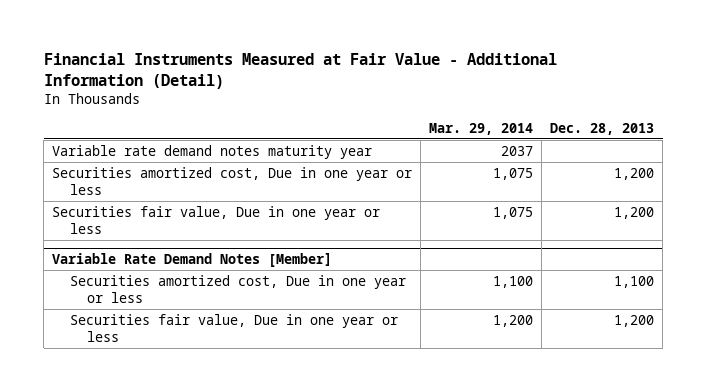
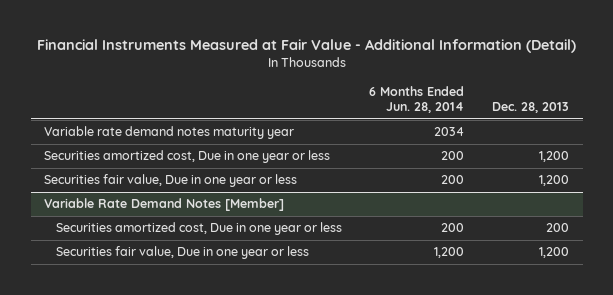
[429,123,534,136] Mar. 29, 2014 -> none
none -> [369,86,465,114] 6 Months Ended Jun. 28, 2014
[614,275,655,288] 1,100 -> [546,223,570,233] 200

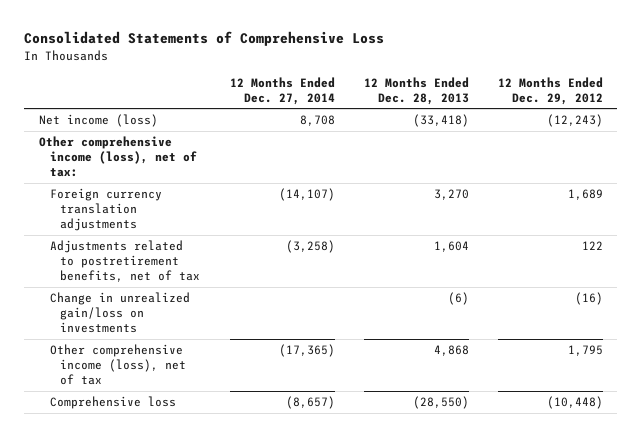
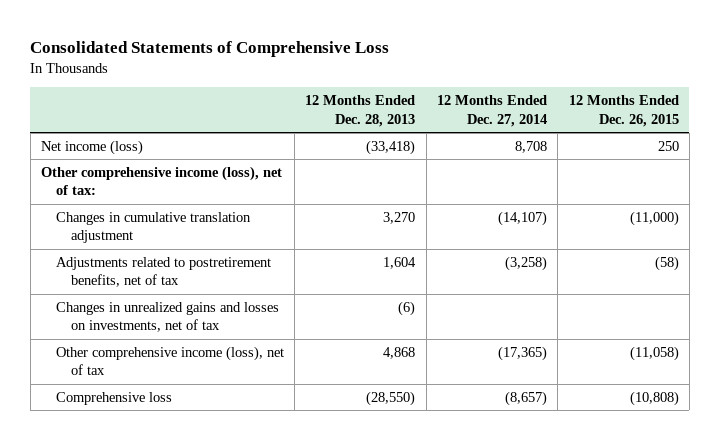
[497,76,603,105] 12 Months Ended Dec. 29, 2012 -> none
none -> [568,95,679,127] 12 Months Ended Dec. 26, 2015
[49,188,162,232] Foreign currency translation adjustments -> [55,212,251,244] Changes in cumulative translation adjustment
[49,292,190,334] Change in unrealized gain/loss on investments -> [55,302,279,333] Changes in unrealized gains and losses on investments, net of tax

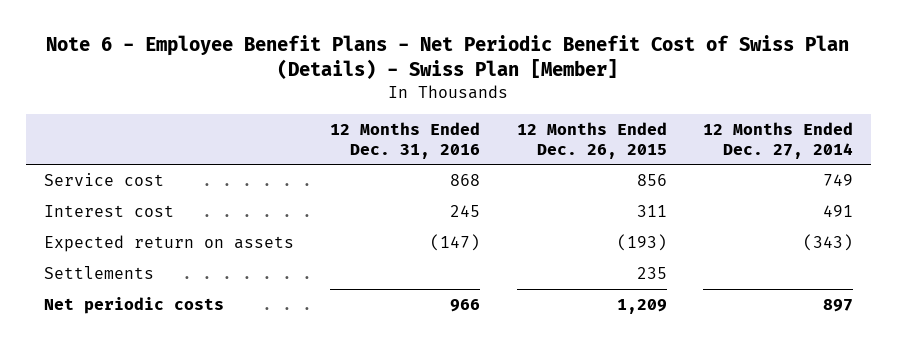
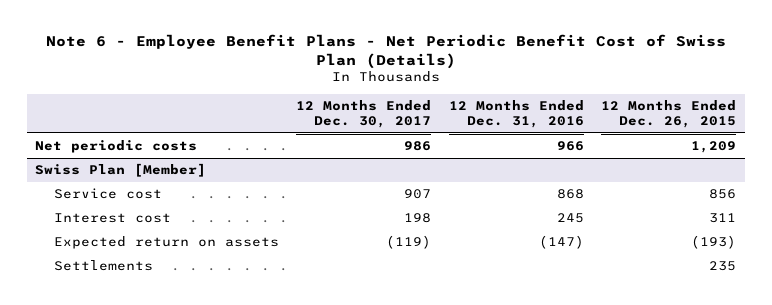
[46,34,850,80] Note 6 - Employee Benefit Plans - Net Periodic Benefit Cost of Swiss Plan (Details) - Swiss Plan [Member] -> [45,33,726,69] Note 6 - Employee Benefit Plans - Net Periodic Benefit Cost of Swiss Plan (Details)
[702,121,853,159] 12 Months Ended Dec. 27, 2014 -> none
none -> [296,99,432,128] 12 Months Ended Dec. 30, 2017
[43,296,224,314] Net periodic costs -> [35,140,198,154] Net periodic costs
none -> [35,163,207,178] Swiss Plan [Member]

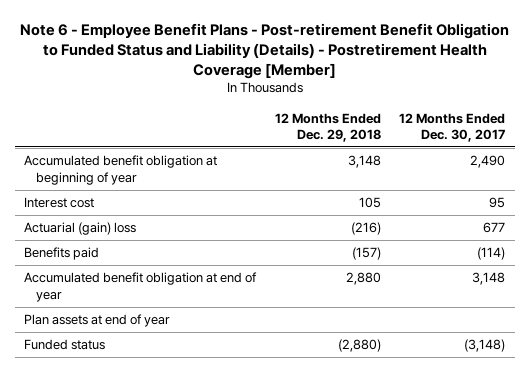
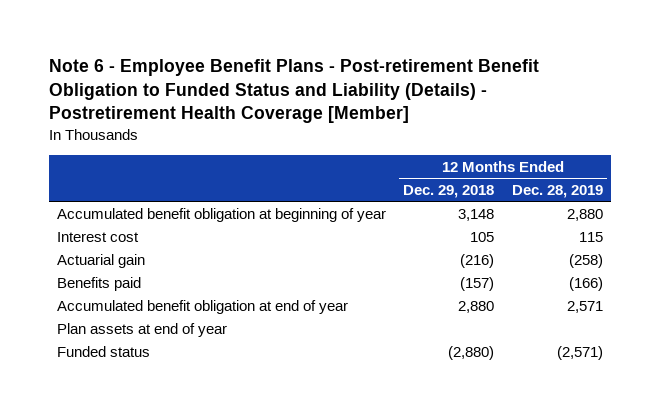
[399,112,506,142] 12 Months Ended Dec. 30, 2017 -> none
none -> [511,185,603,199] Dec. 28, 2019
[24,222,137,236] Actuarial (gain) loss -> [57,253,146,268] Actuarial gain

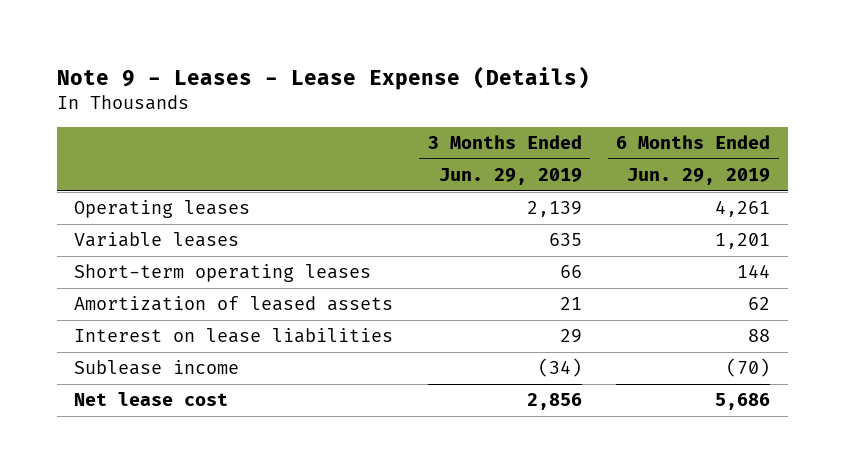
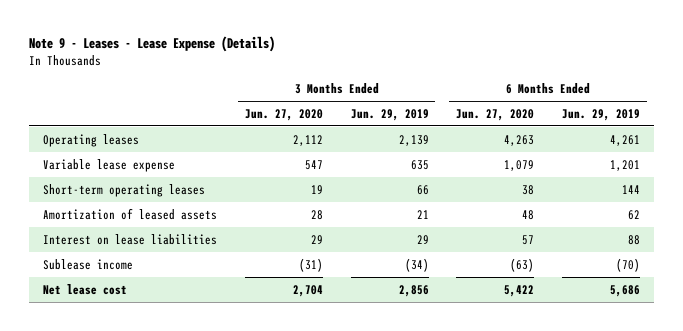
none -> [244,109,323,122] Jun. 27, 2020
none -> [456,109,535,122] Jun. 27, 2020
[74,232,240,248] Variable leases -> [42,158,175,172] Variable lease expense

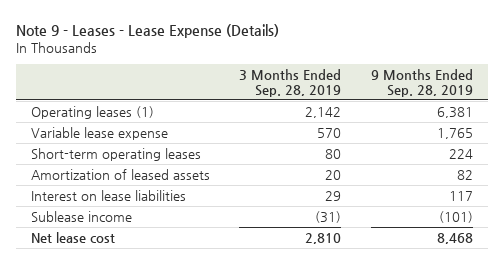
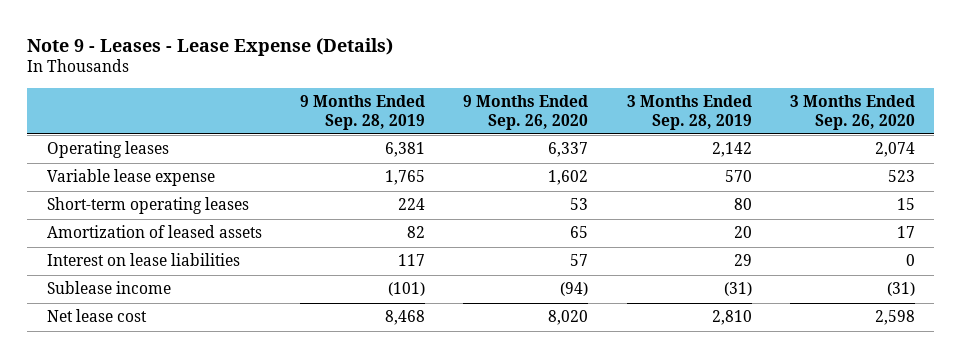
none -> [463,95,589,130] 9 Months Ended Sep. 26, 2020
none -> [790,95,916,130] 3 Months Ended Sep. 26, 2020
[30,105,154,119] Operating leases (1) -> [46,141,169,159] Operating leases

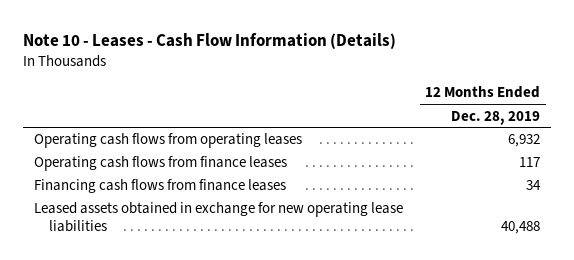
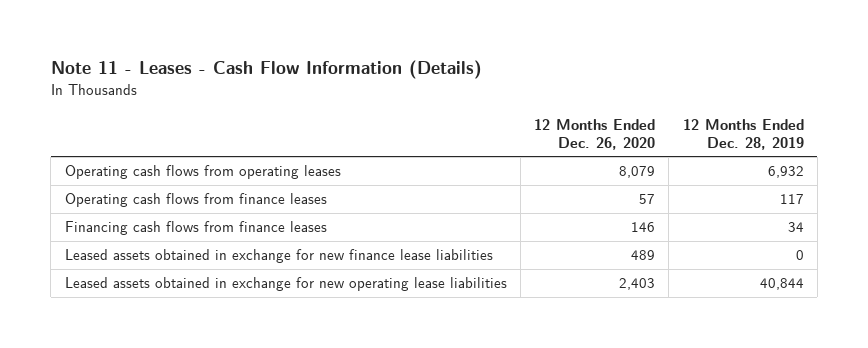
[23,33,397,50] Note 10 - Leases - Cash Flow Information (Details) -> [50,60,482,80] Note 11 - Leases - Cash Flow Information (Details)
none -> [534,118,656,150] 12 Months Ended Dec. 26, 2020
none -> [64,249,493,264] Leased assets obtained in exchange for new finance lease liabilities
[501,220,541,234] 40,488 -> [759,278,804,291] 40,844

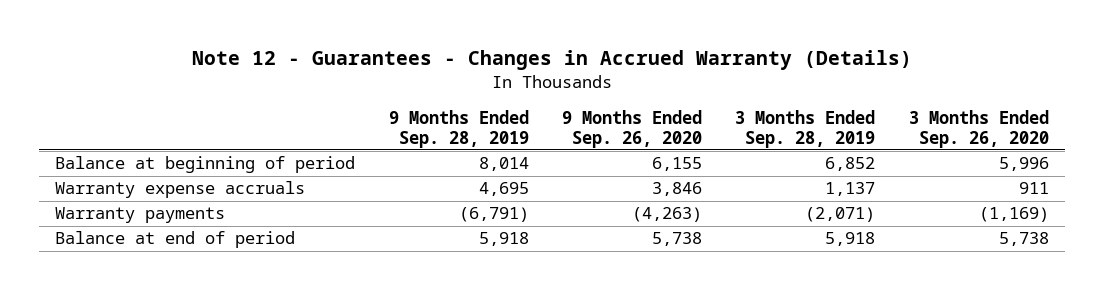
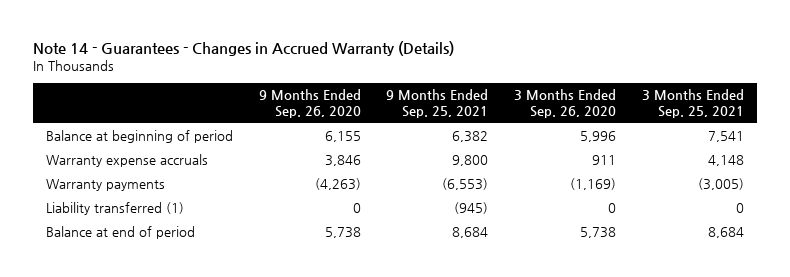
[192,50,913,71] Note 12 - Guarantees - Changes in Accrued Warranty (Details) -> [33,40,455,56] Note 14 - Guarantees - Changes in Accrued Warranty (Details)
[388,109,529,148] 9 Months Ended Sep. 28, 2019 -> none
[735,109,876,148] 3 Months Ended Sep. 28, 2019 -> none
none -> [386,89,489,119] 9 Months Ended Sep. 25, 2021
none -> [641,89,744,119] 3 Months Ended Sep. 25, 2021
none -> [46,202,185,216] Liability transferred (1)

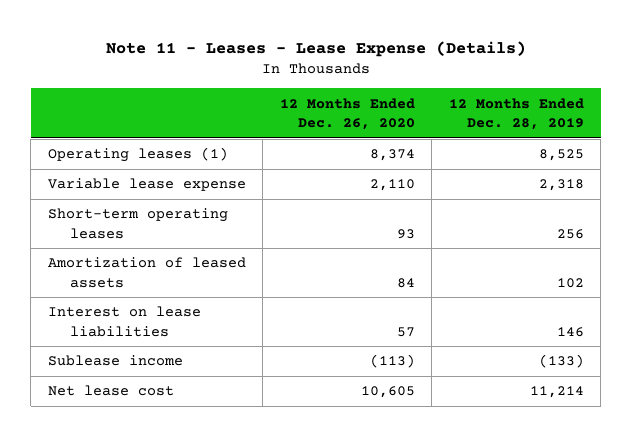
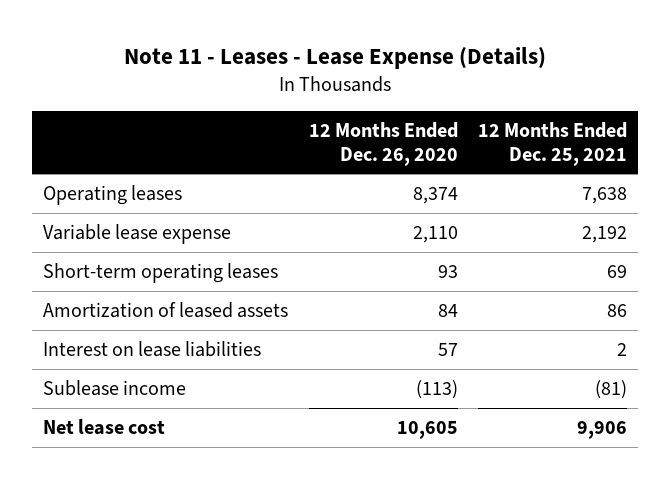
[448,97,584,130] 12 Months Ended Dec. 28, 2019 -> none
none -> [478,122,628,166] 12 Months Ended Dec. 25, 2021
[47,147,228,163] Operating leases (1) -> [42,185,182,206] Operating leases

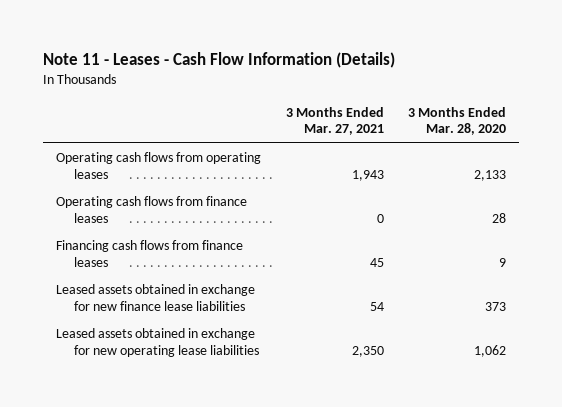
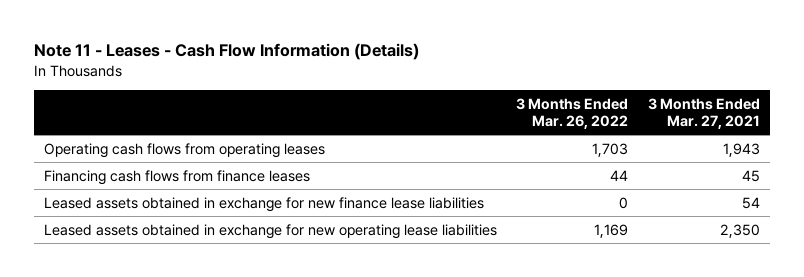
[408,106,507,136] 3 Months Ended Mar. 28, 2020 -> none
none -> [516,97,629,129] 3 Months Ended Mar. 26, 2022
[55,196,247,223] Operating cash flows from finance leases -> none

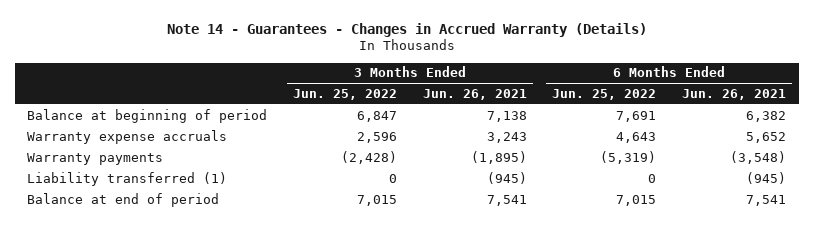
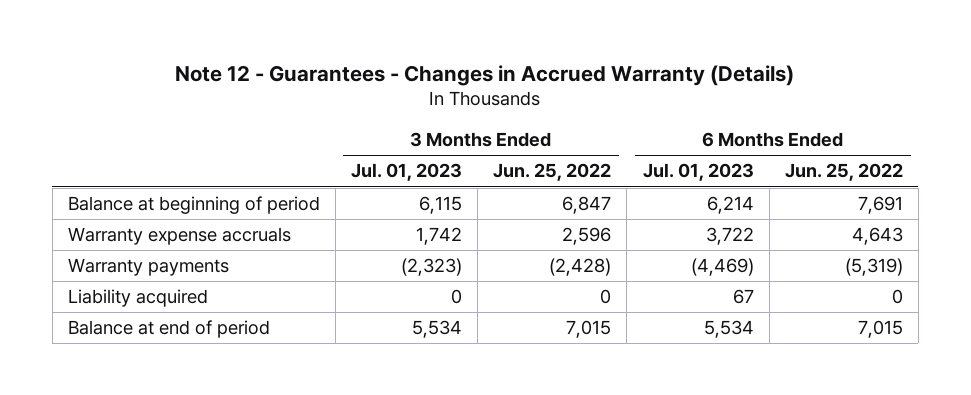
[166,22,647,37] Note 14 - Guarantees - Changes in Accrued Warranty (Details) -> [175,64,795,86] Note 12 - Guarantees - Changes in Accrued Warranty (Details)
[422,89,527,101] Jun. 26, 2021 -> none
[681,89,786,101] Jun. 26, 2021 -> none
none -> [351,163,463,182] Jul. 01, 2023
none -> [642,163,754,182] Jul. 01, 2023
[27,171,228,186] Liability transferred (1) -> none
none -> [67,289,208,308] Liability acquired

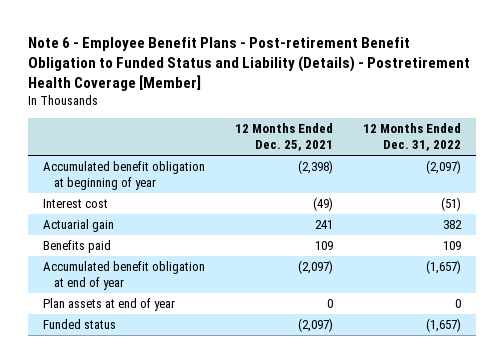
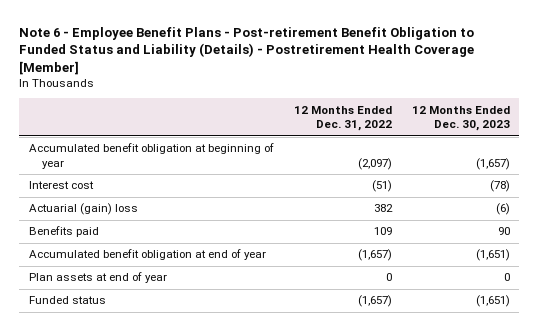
[234,122,333,152] 12 Months Ended Dec. 25, 2021 -> none
none -> [411,105,510,132] 12 Months Ended Dec. 30, 2023
[43,218,115,232] Actuarial gain -> [29,203,139,216] Actuarial (gain) loss

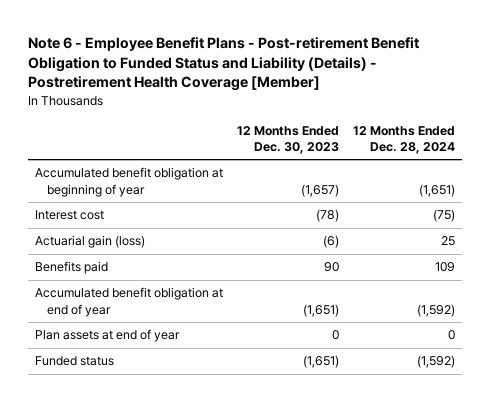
[293,105,392,132] 12 Months Ended Dec. 31, 2022 -> none
none -> [353,125,456,154] 12 Months Ended Dec. 28, 2024
[29,203,139,216] Actuarial (gain) loss -> [35,235,146,249] Actuarial gain (loss)

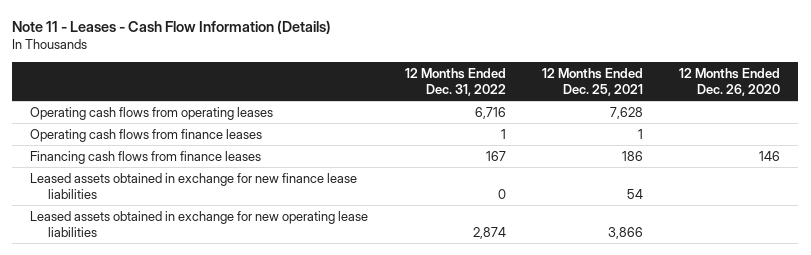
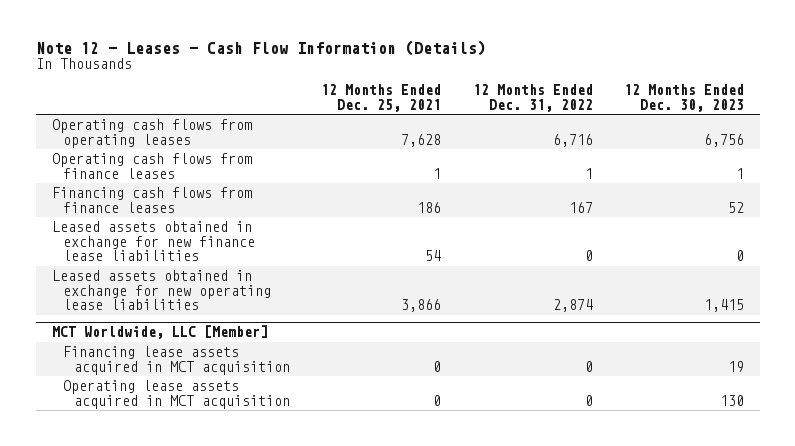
[12,20,332,35] Note 11 - Leases - Cash Flow Information (Details) -> [35,39,486,56] Note 12 - Leases - Cash Flow Information (Details)
[679,67,781,96] 12 Months Ended Dec. 26, 2020 -> none
none -> [623,84,744,112] 12 Months Ended Dec. 30, 2023
none -> [51,325,268,340] MCT Worldwide, LLC [Member]
none -> [62,345,291,375] Financing lease assets acquired in MCT acquisition
none -> [62,379,291,409] Operating lease assets acquired in MCT acquisition

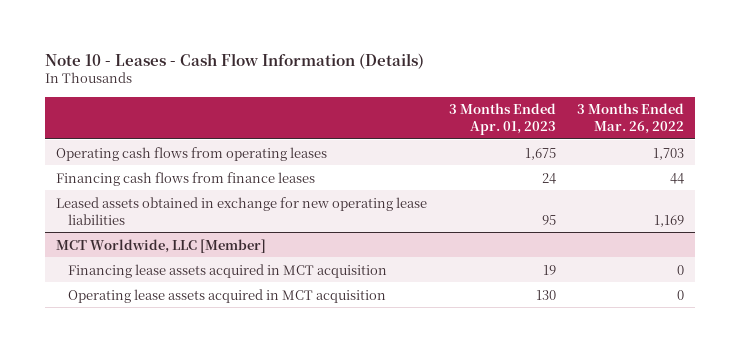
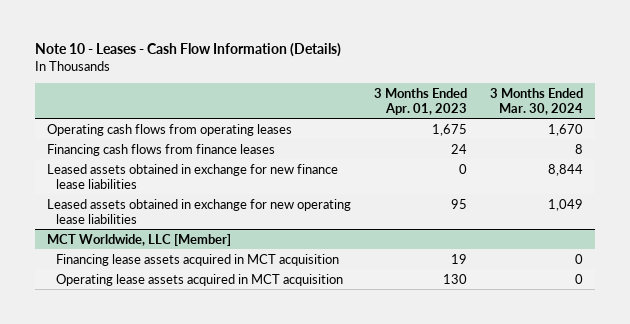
[577,103,685,135] 3 Months Ended Mar. 26, 2022 -> none
none -> [490,87,584,115] 3 Months Ended Mar. 30, 2024
none -> [46,163,338,189] Leased assets obtained in exchange for new finance lease liabilities

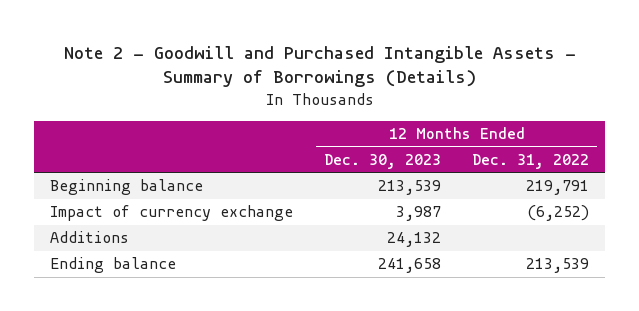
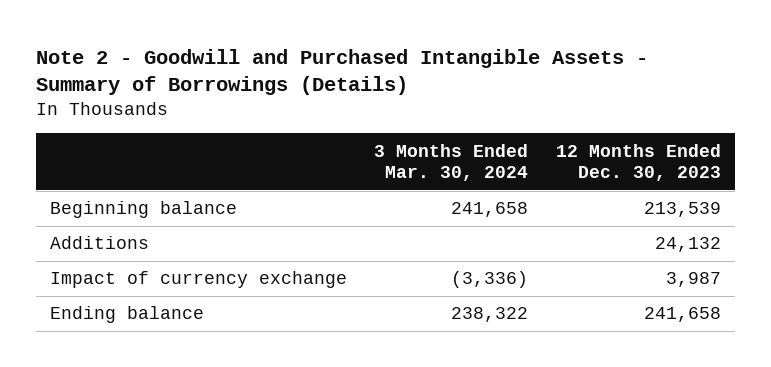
[472,153,590,169] Dec. 31, 2022 -> none
none -> [374,143,529,181] 3 Months Ended Mar. 30, 2024
[49,205,293,222] Impact of currency exchange -> [49,271,347,289] Impact of currency exchange

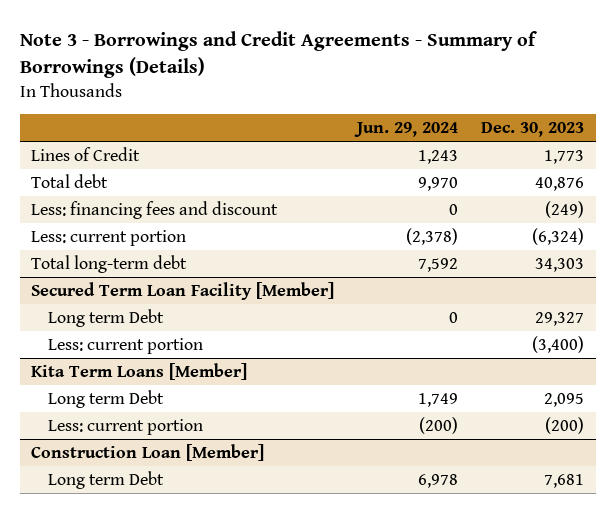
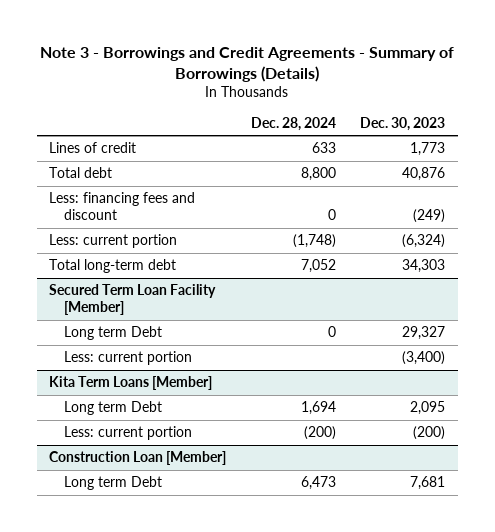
[354,121,459,137] Jun. 29, 2024 -> none
none -> [250,116,336,131] Dec. 28, 2024
[31,146,141,161] Lines of Credit -> [49,142,137,154] Lines of credit

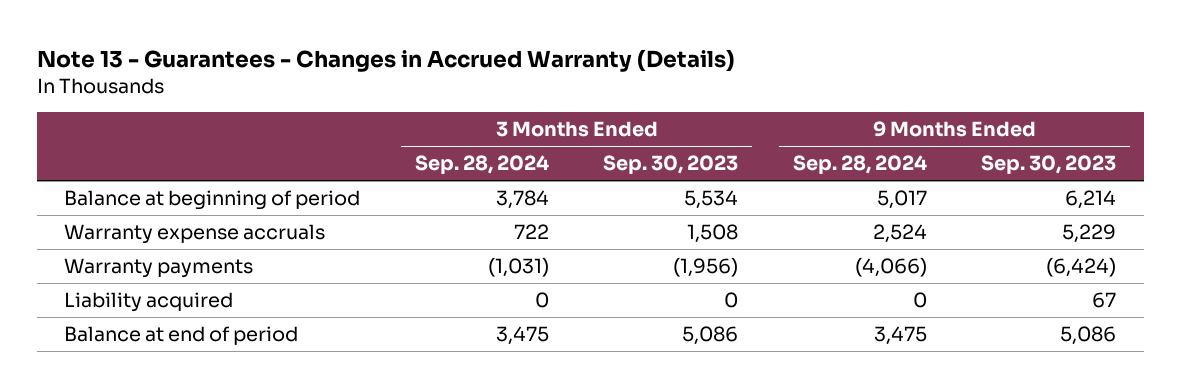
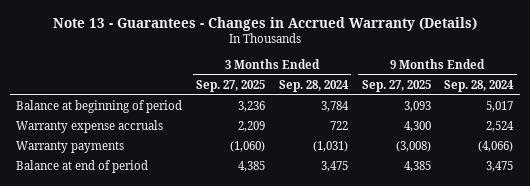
[603,155,739,175] Sep. 30, 2023 -> none
[981,155,1117,175] Sep. 30, 2023 -> none
none -> [196,79,266,92] Sep. 27, 2025
none -> [361,79,431,92] Sep. 27, 2025
[64,292,234,313] Liability acquired -> none

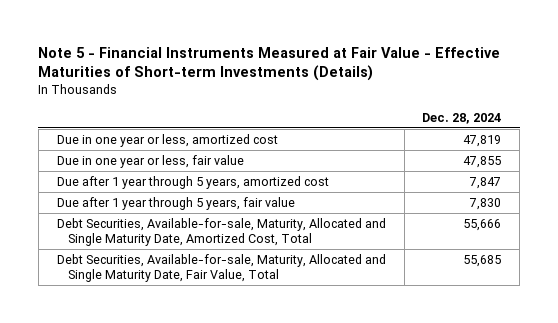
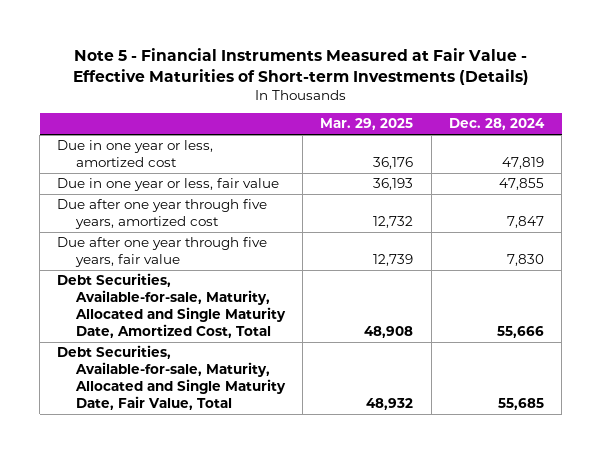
none -> [320,118,414,131] Mar. 29, 2025
[56,175,329,189] Due after 1 year through 5 years, amortized cost -> [57,199,268,230] Due after one year through five years, amortized cost
[56,196,295,210] Due after 1 year through 5 years, fair value -> [57,237,268,268] Due after one year through five years, fair value

